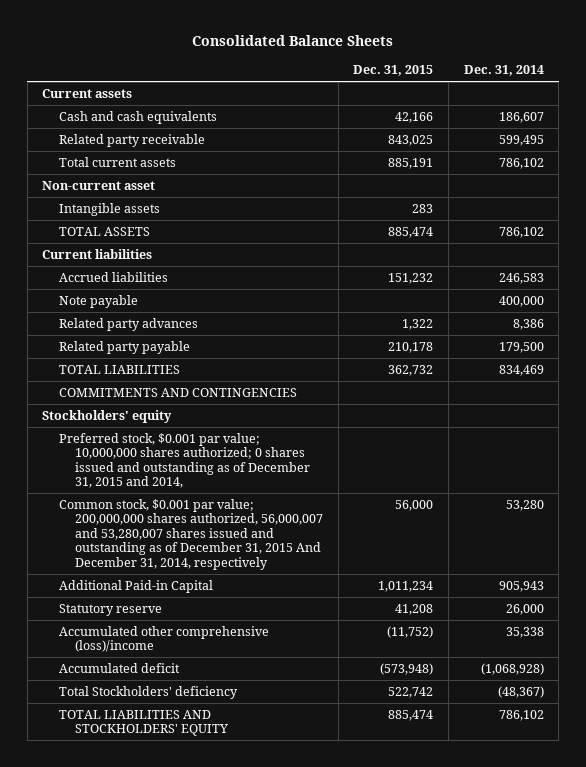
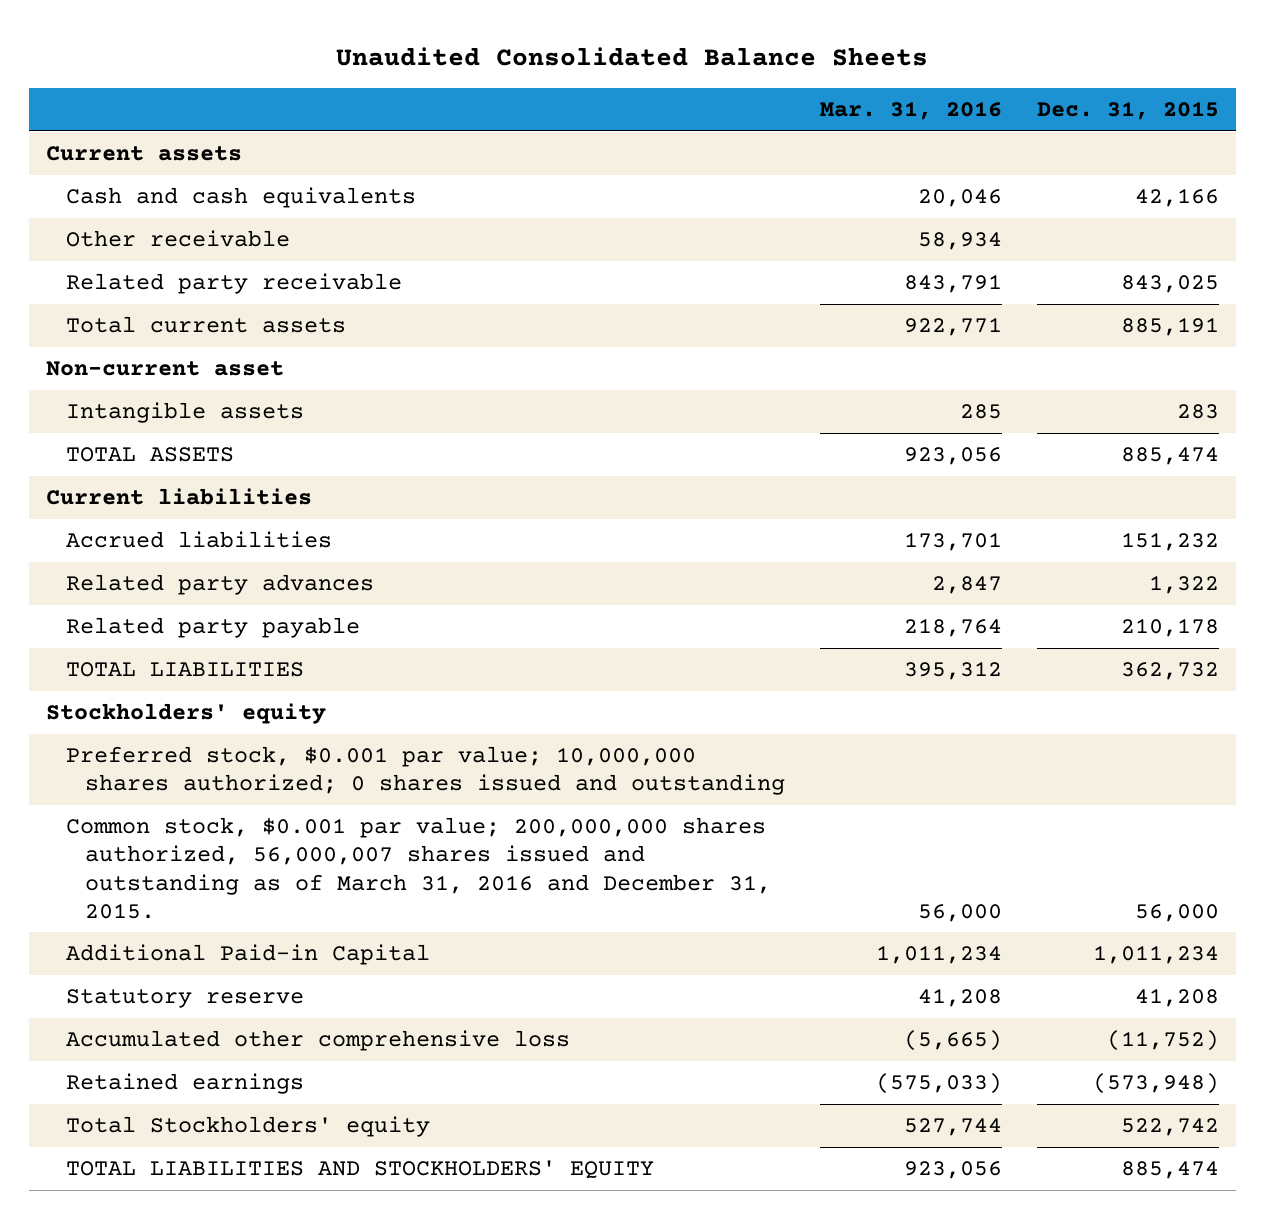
[192,35,394,47] Consolidated Balance Sheets -> [336,46,929,66] Unaudited Consolidated Balance Sheets
[463,65,544,77] Dec. 31, 2014 -> none
none -> [819,100,1002,120] Mar. 31, 2016
none -> [65,230,290,248] Other receivable
[58,294,138,308] Note payable -> none
[58,387,297,397] COMMITMENTS AND CONTINGENCIES -> none
[58,432,310,489] Preferred stock, $0.001 par value; 10,000,000 shares authorized; 0 shares issued and outstanding as of December 31, 2015 and 2014, -> [65,746,786,796] Preferred stock, $0.001 par value; 10,000,000 shares authorized; 0 shares issued and outstanding
[58,498,323,570] Common stock, $0.001 par value; 200,000,000 shares authorized, 56,000,007 and 53,280,007 shares issued and outstanding as of December 31, 2015 And December 31, 2014, respectively -> [65,817,772,919] Common stock, $0.001 par value; 200,000,000 shares authorized, 56,000,007 shares issued and outstanding as of March 31, 2016 and December 31, 2015.
[58,625,269,653] Accumulated other comprehensive (loss)/income -> [65,1030,570,1052] Accumulated other comprehensive loss
[58,662,180,673] Accumulated deficit -> [65,1073,304,1095] Retained earnings
[58,685,238,699] Total Stockholders' deficiency -> [65,1116,430,1138] Total Stockholders' equity

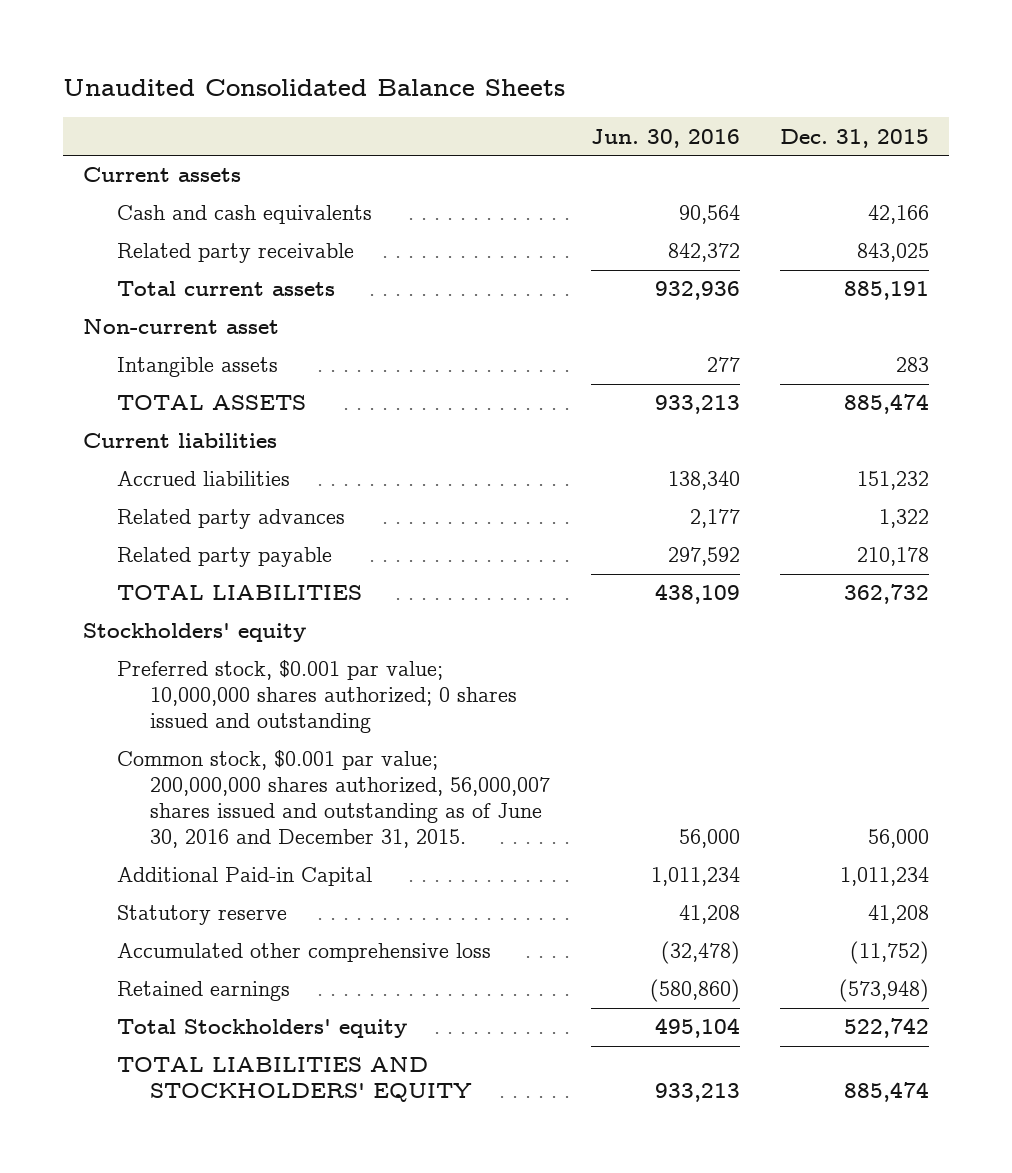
[819,100,1002,120] Mar. 31, 2016 -> none
none -> [590,128,740,148] Jun. 30, 2016
[65,230,290,248] Other receivable -> none
[65,817,772,919] Common stock, $0.001 par value; 200,000,000 shares authorized, 56,000,007 shares issued and outstanding as of March 31, 2016 and December 31, 2015. -> [116,750,550,849] Common stock, $0.001 par value; 200,000,000 shares authorized, 56,000,007 shares issued and outstanding as of June 30, 2016 and December 31, 2015.

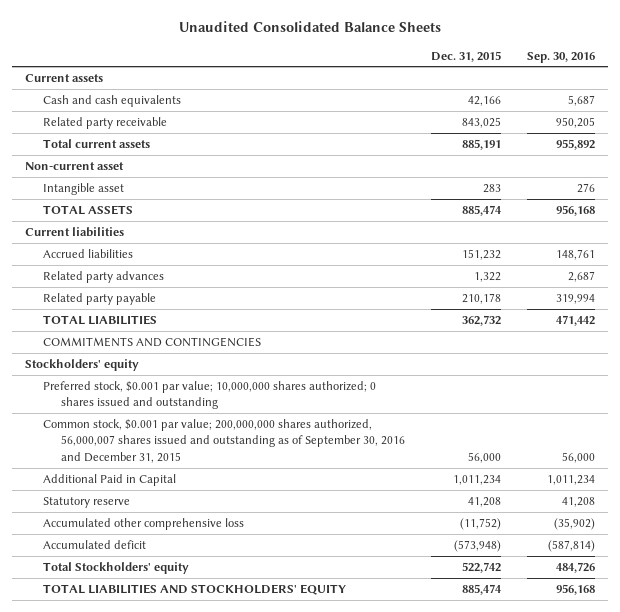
[590,128,740,148] Jun. 30, 2016 -> none
none -> [527,51,596,63] Sep. 30, 2016
[116,357,278,378] Intangible assets -> [43,183,125,196] Intangible asset
none -> [43,337,262,348] COMMITMENTS AND CONTINGENCIES
[116,750,550,849] Common stock, $0.001 par value; 200,000,000 shares authorized, 56,000,007 shares issued and outstanding as of June 30, 2016 and December 31, 2015. -> [43,419,406,463] Common stock, $0.001 par value; 200,000,000 shares authorized, 56,000,007 shares issued and outstanding as of September 30, 2016 and December 31, 2015
[116,867,372,887] Additional Paid-in Capital -> [43,474,177,487] Additional Paid in Capital
[116,981,290,1002] Retained earnings -> [43,540,147,550] Accumulated deficit

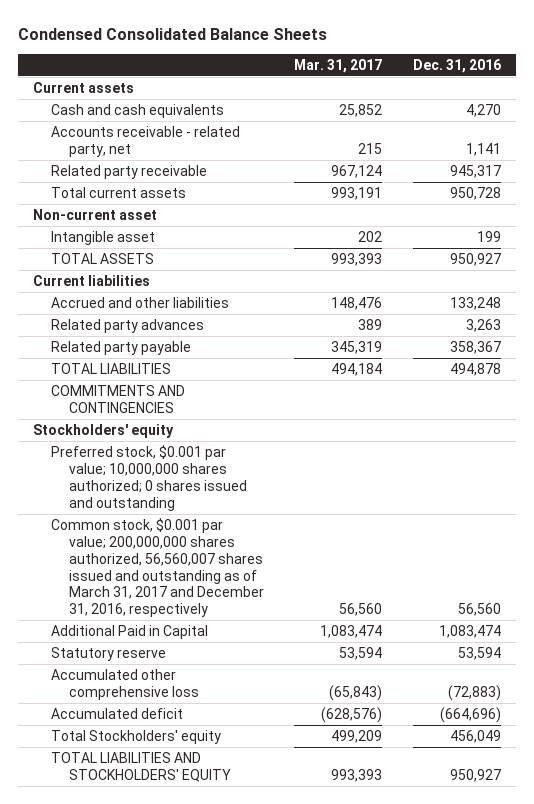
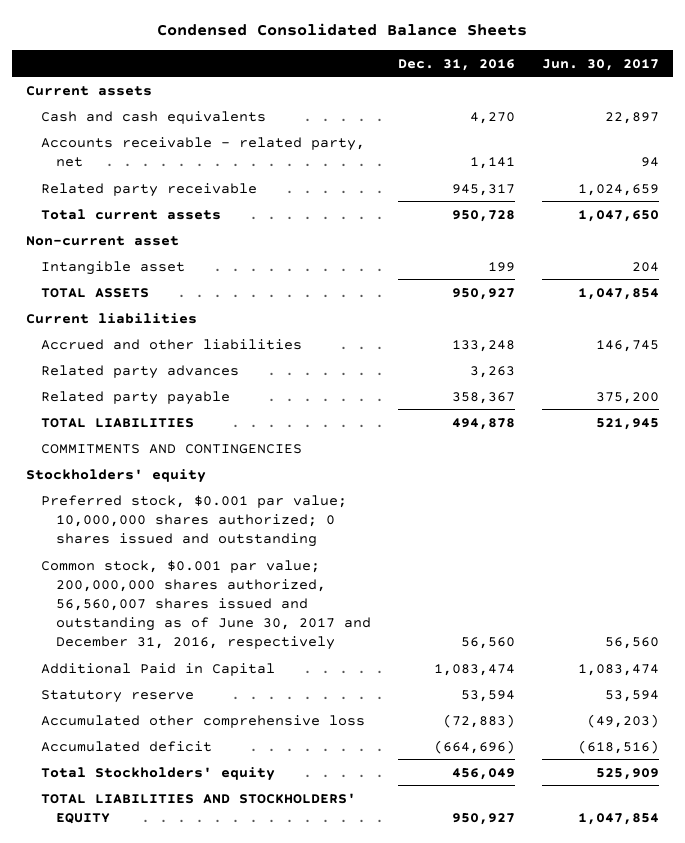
[294,58,383,73] Mar. 31, 2017 -> none
none -> [541,58,659,71] Jun. 30, 2017
[51,517,265,618] Common stock, $0.001 par value; 200,000,000 shares authorized, 56,560,007 shares issued and outstanding as of March 31, 2017 and December 31, 2016, respectively -> [40,559,371,650] Common stock, $0.001 par value; 200,000,000 shares authorized, 56,560,007 shares issued and outstanding as of June 30, 2017 and December 31, 2016, respectively

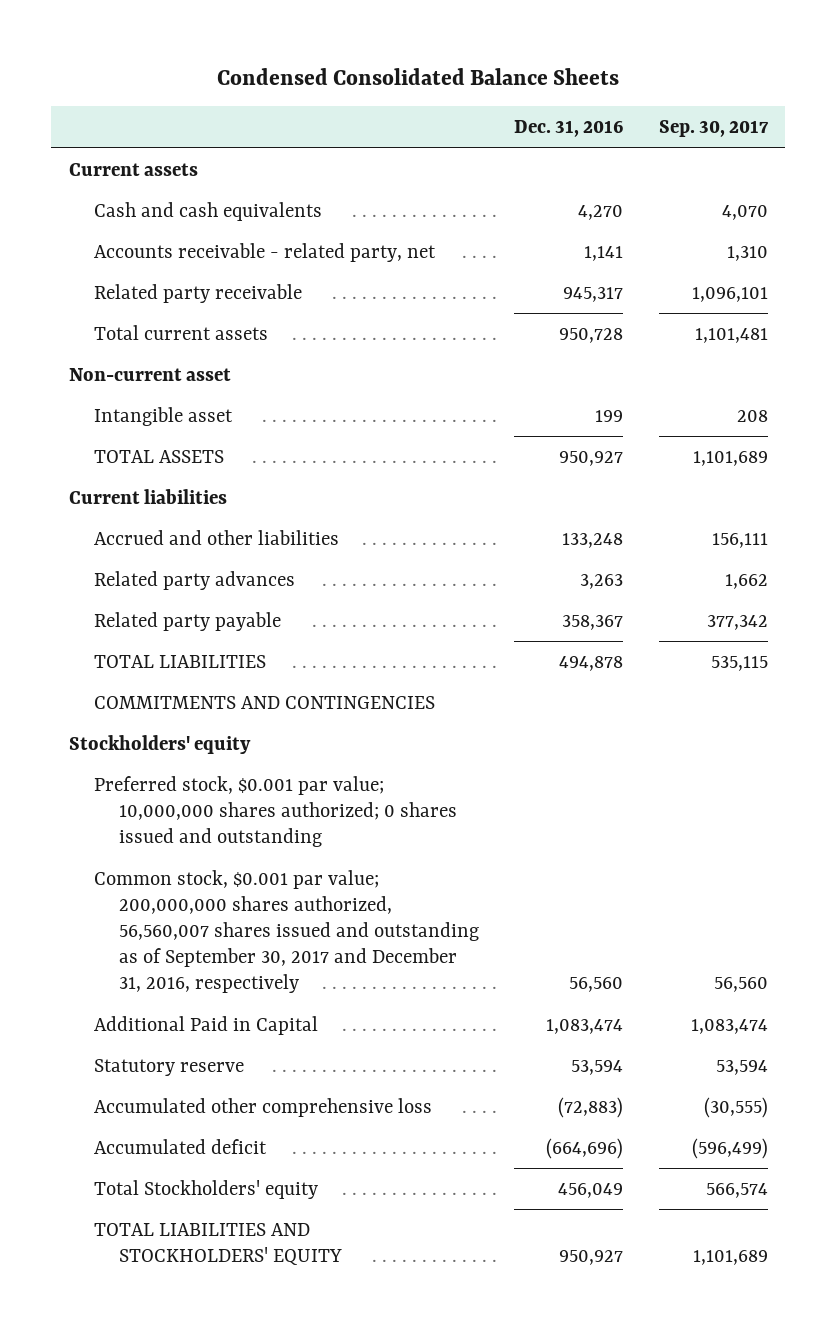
[541,58,659,71] Jun. 30, 2017 -> none
none -> [658,120,769,138] Sep. 30, 2017
[40,559,371,650] Common stock, $0.001 par value; 200,000,000 shares authorized, 56,560,007 shares issued and outstanding as of June 30, 2017 and December 31, 2016, respectively -> [93,869,480,994] Common stock, $0.001 par value; 200,000,000 shares authorized, 56,560,007 shares issued and outstanding as of September 30, 2017 and December 31, 2016, respectively

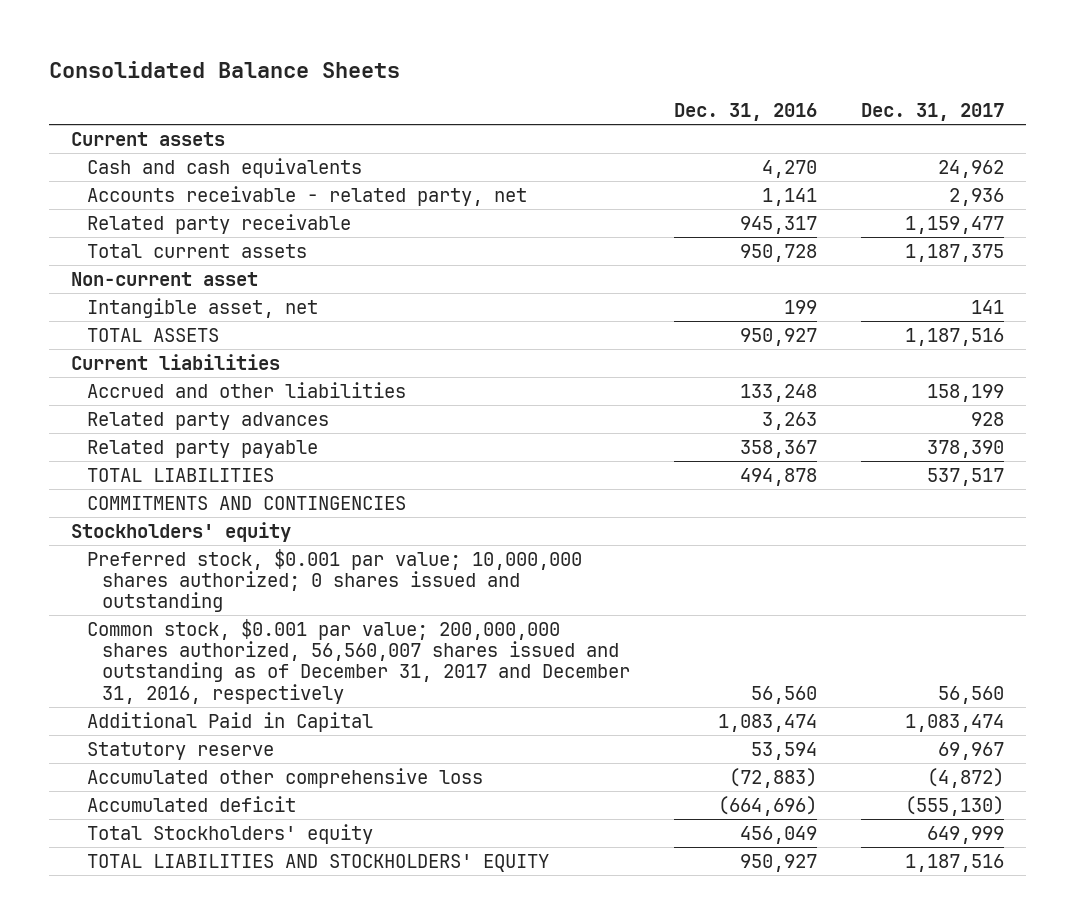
[217,67,620,85] Condensed Consolidated Balance Sheets -> [49,61,401,79] Consolidated Balance Sheets
[658,120,769,138] Sep. 30, 2017 -> none
none -> [861,103,1005,122] Dec. 31, 2017
[93,406,233,426] Intangible asset -> [86,297,318,318] Intangible asset, net
[93,869,480,994] Common stock, $0.001 par value; 200,000,000 shares authorized, 56,560,007 shares issued and outstanding as of September 30, 2017 and December 31, 2016, respectively -> [86,618,631,704] Common stock, $0.001 par value; 200,000,000 shares authorized, 56,560,007 shares issued and outstanding as of December 31, 2017 and December 31, 2016, respectively

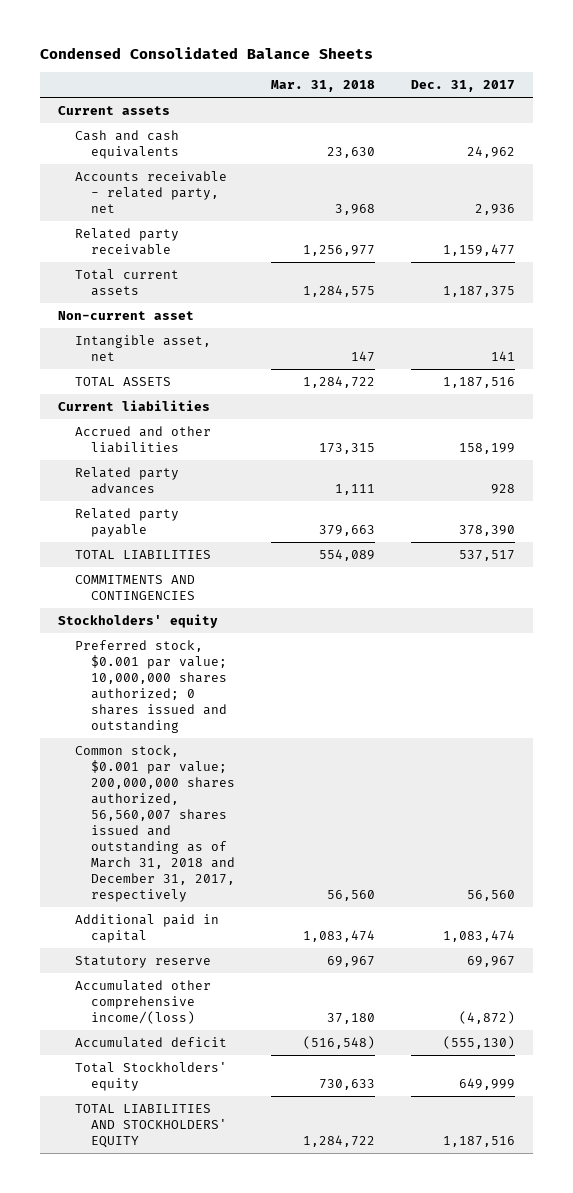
[49,61,401,79] Consolidated Balance Sheets -> [40,47,374,60] Condensed Consolidated Balance Sheets
[674,103,818,122] Dec. 31, 2016 -> none
none -> [271,79,376,92] Mar. 31, 2018
[86,618,631,704] Common stock, $0.001 par value; 200,000,000 shares authorized, 56,560,007 shares issued and outstanding as of December 31, 2017 and December 31, 2016, respectively -> [74,745,236,902] Common stock, $0.001 par value; 200,000,000 shares authorized, 56,560,007 shares issued and outstanding as of March 31, 2018 and December 31, 2017, respectively
[86,711,373,732] Additional Paid in Capital -> [74,914,219,943] Additional paid in capital
[86,767,483,788] Accumulated other comprehensive loss -> [74,980,211,1024] Accumulated other comprehensive income/(loss)

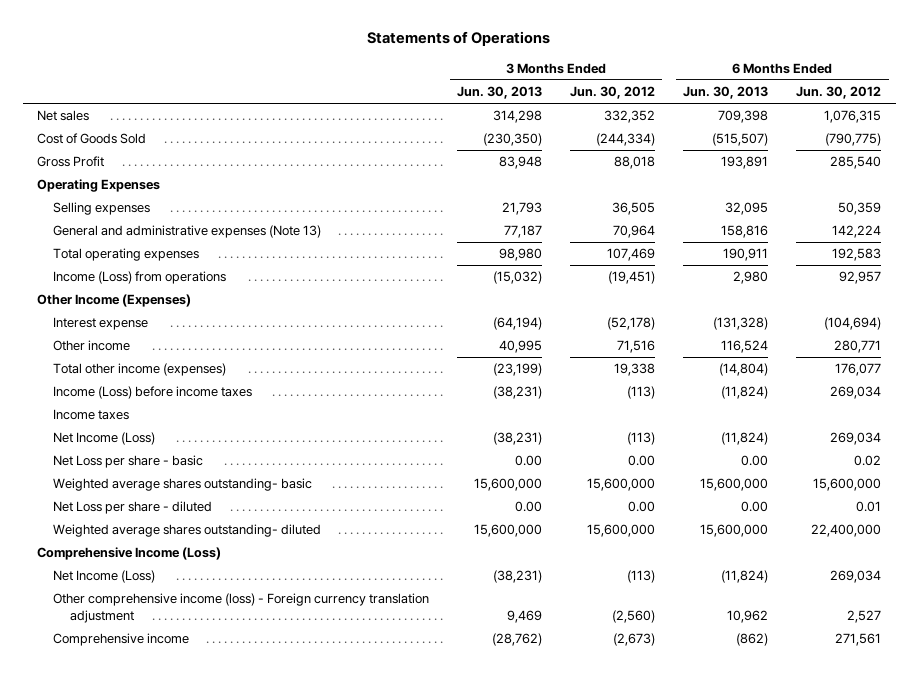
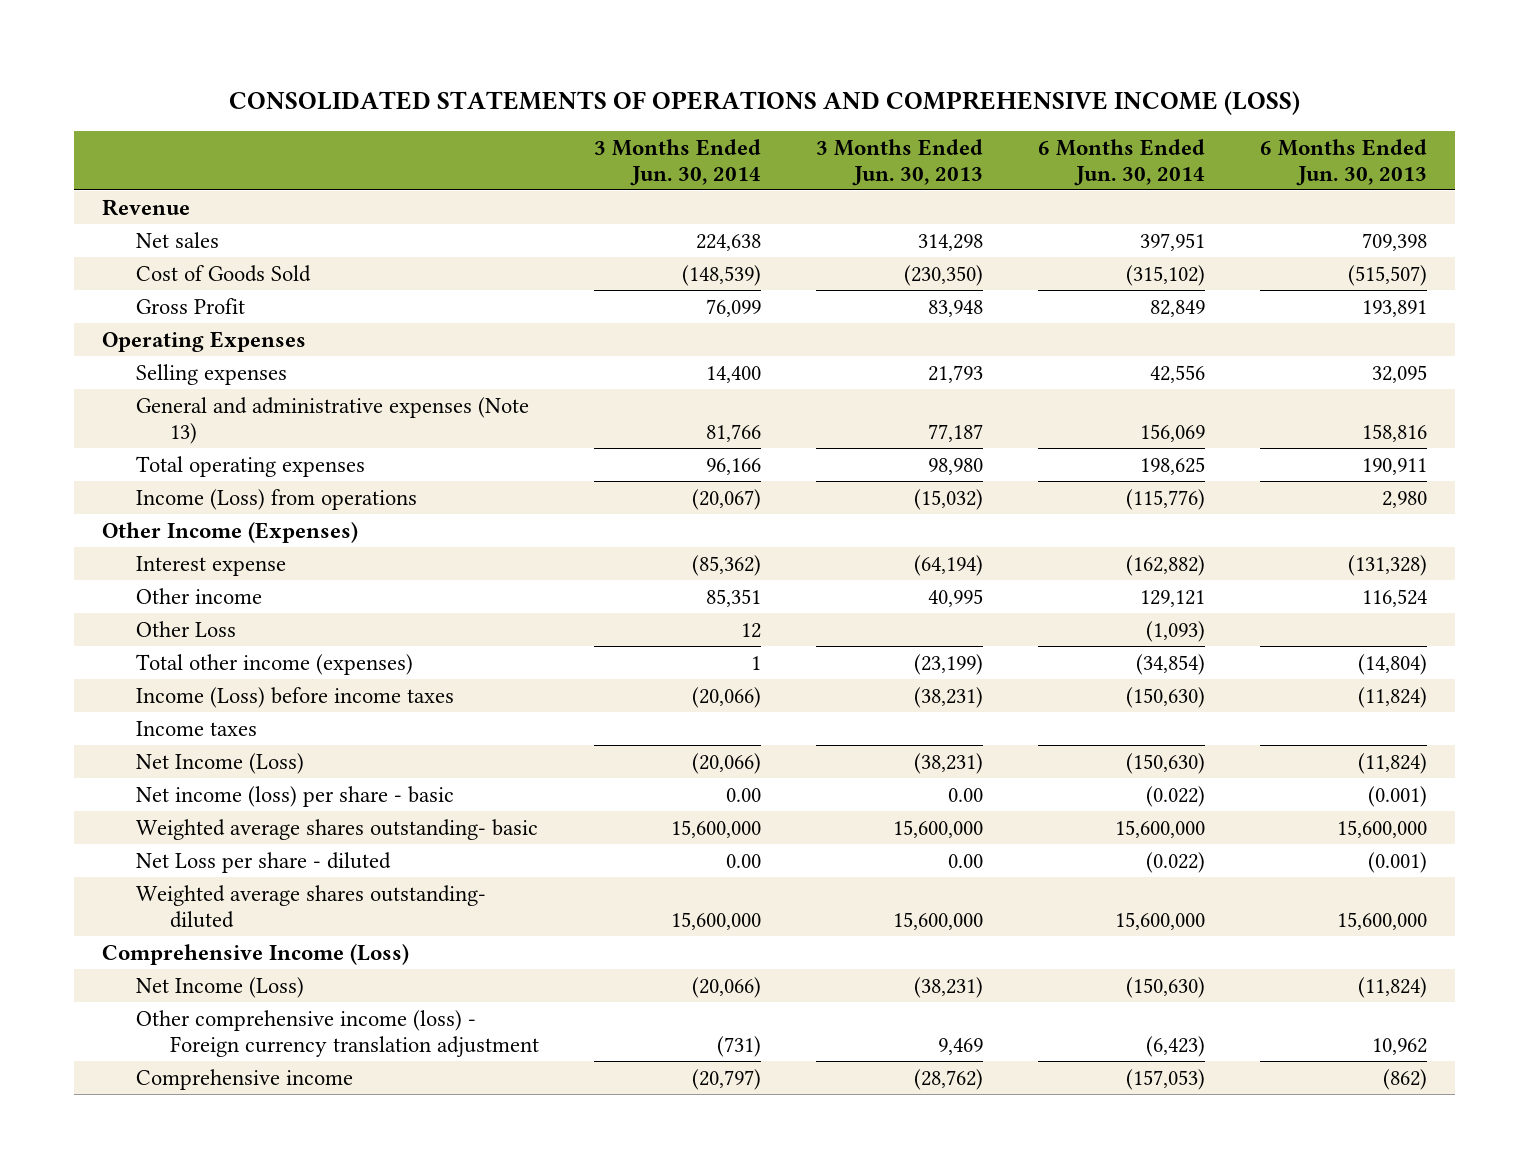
[367,31,551,47] Statements of Operations -> [228,90,1300,115] CONSOLIDATED STATEMENTS OF OPERATIONS AND COMPREHENSIVE INCOME (LOSS)
[570,86,656,100] Jun. 30, 2012 -> none
[796,86,882,100] Jun. 30, 2012 -> none
none -> [594,138,762,186] 3 Months Ended Jun. 30, 2014
none -> [1038,138,1206,186] 6 Months Ended Jun. 30, 2014
none -> [101,198,190,216] Revenue
none -> [135,620,236,637] Other Loss
[53,455,204,469] Net Loss per share - basic -> [135,785,454,807] Net income (loss) per share - basic
[741,455,769,467] 0.00 -> [1368,785,1428,807] (0.001)
[741,501,769,513] 0.00 -> [1368,851,1428,873] (0.001)

